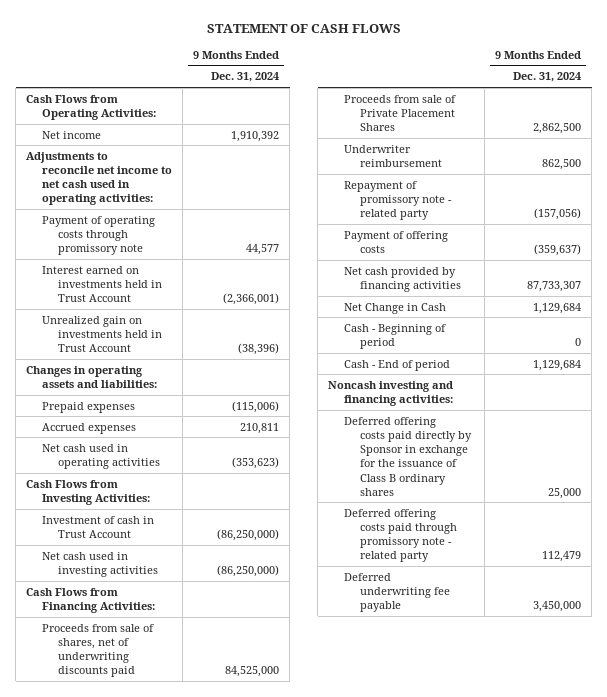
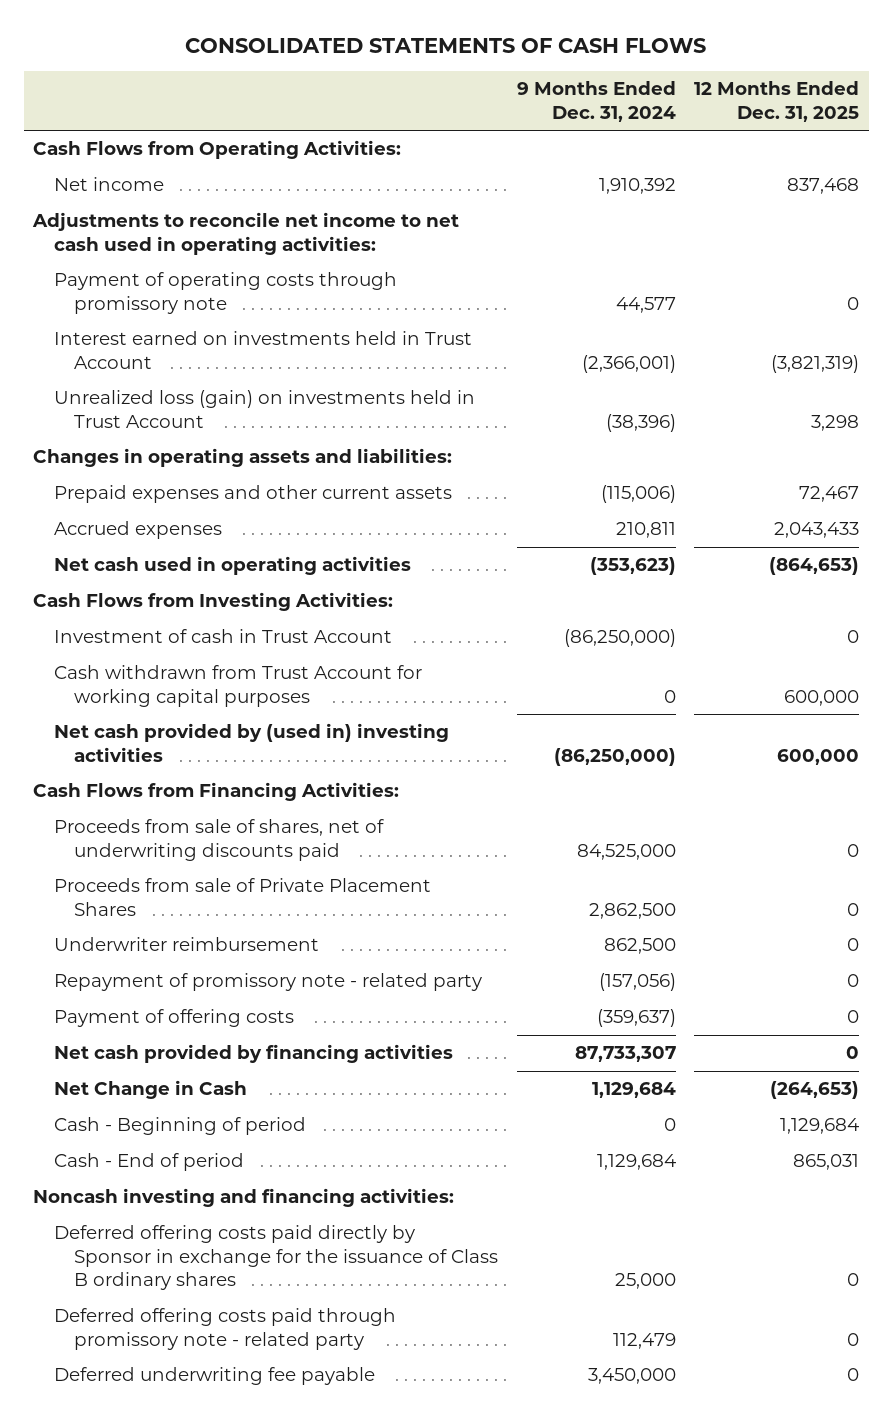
[206,24,401,34] STATEMENT OF CASH FLOWS -> [185,37,707,53] CONSOLIDATED STATEMENTS OF CASH FLOWS
none -> [694,81,860,122] 12 Months Ended Dec. 31, 2025
[42,315,162,353] Unrealized gain on investments held in Trust Account -> [53,390,475,428] Unrealized loss (gain) on investments held in Trust Account
[42,401,136,413] Prepaid expenses -> [53,485,452,504] Prepaid expenses and other current assets
none -> [53,665,422,707] Cash withdrawn from Trust Account for working capital purposes
[42,551,158,577] Net cash used in investing activities -> [53,723,449,762] Net cash provided by (used in) investing activities

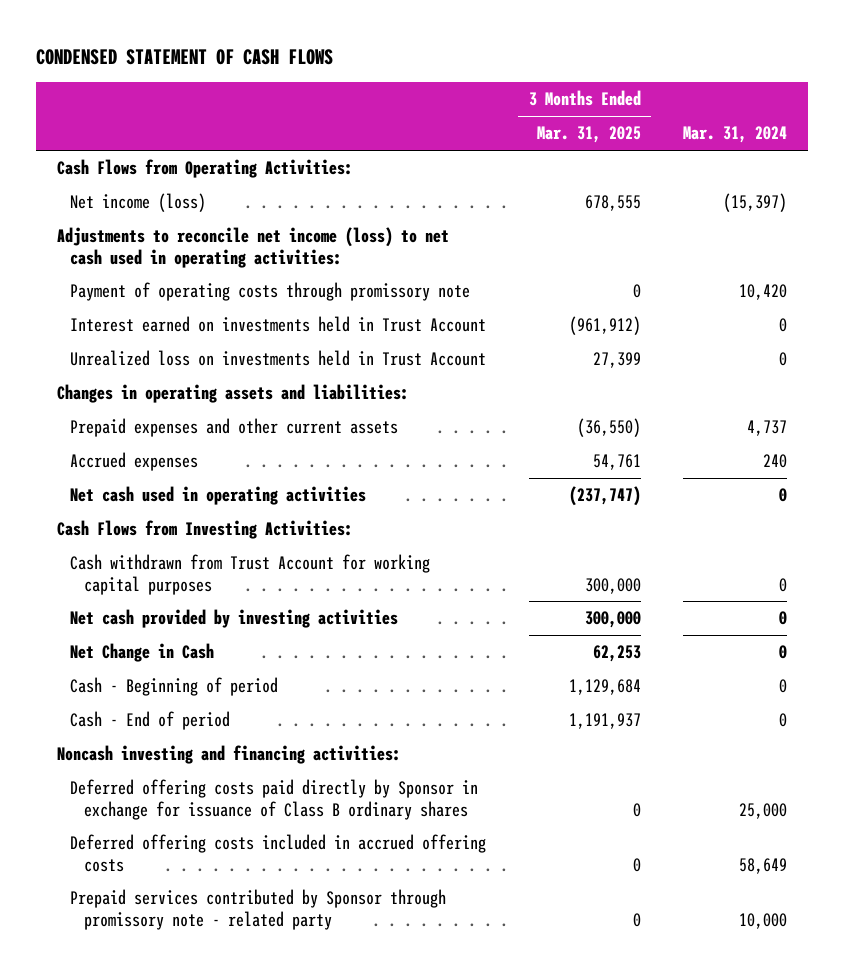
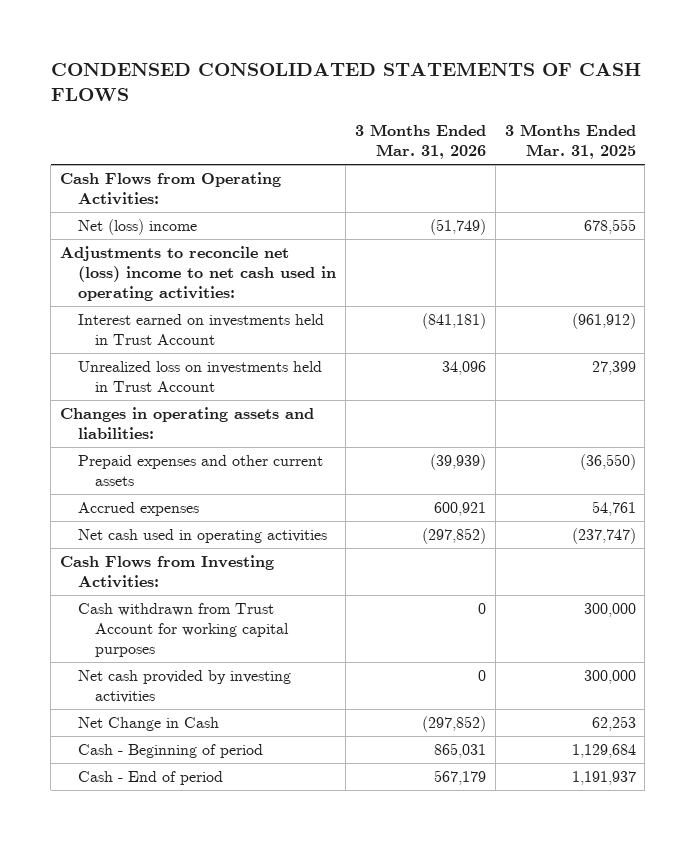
[35,48,333,65] CONDENSED STATEMENT OF CASH FLOWS -> [50,61,641,102] CONDENSED CONSOLIDATED STATEMENTS OF CASH FLOWS
[683,126,788,144] Mar. 31, 2024 -> none
none -> [354,124,486,160] 3 Months Ended Mar. 31, 2026
[70,282,471,302] Payment of operating costs through promissory note -> none
[70,193,207,213] Net income (loss) -> [77,219,197,236] Net (loss) income
[57,227,450,268] Adjustments to reconcile net income (loss) to net cash used in operating activities: -> [60,246,336,302] Adjustments to reconcile net (loss) income to net cash used in operating activities:
[57,745,402,765] Noncash investing and financing activities: -> none
[70,779,479,820] Deferred offering costs paid directly by Sponsor in exchange for issuance of Class B ordinary shares -> none
[70,834,487,872] Deferred offering costs included in accrued offering costs -> none
[70,889,447,930] Prepaid services contributed by Sponsor through promissory note - related party -> none

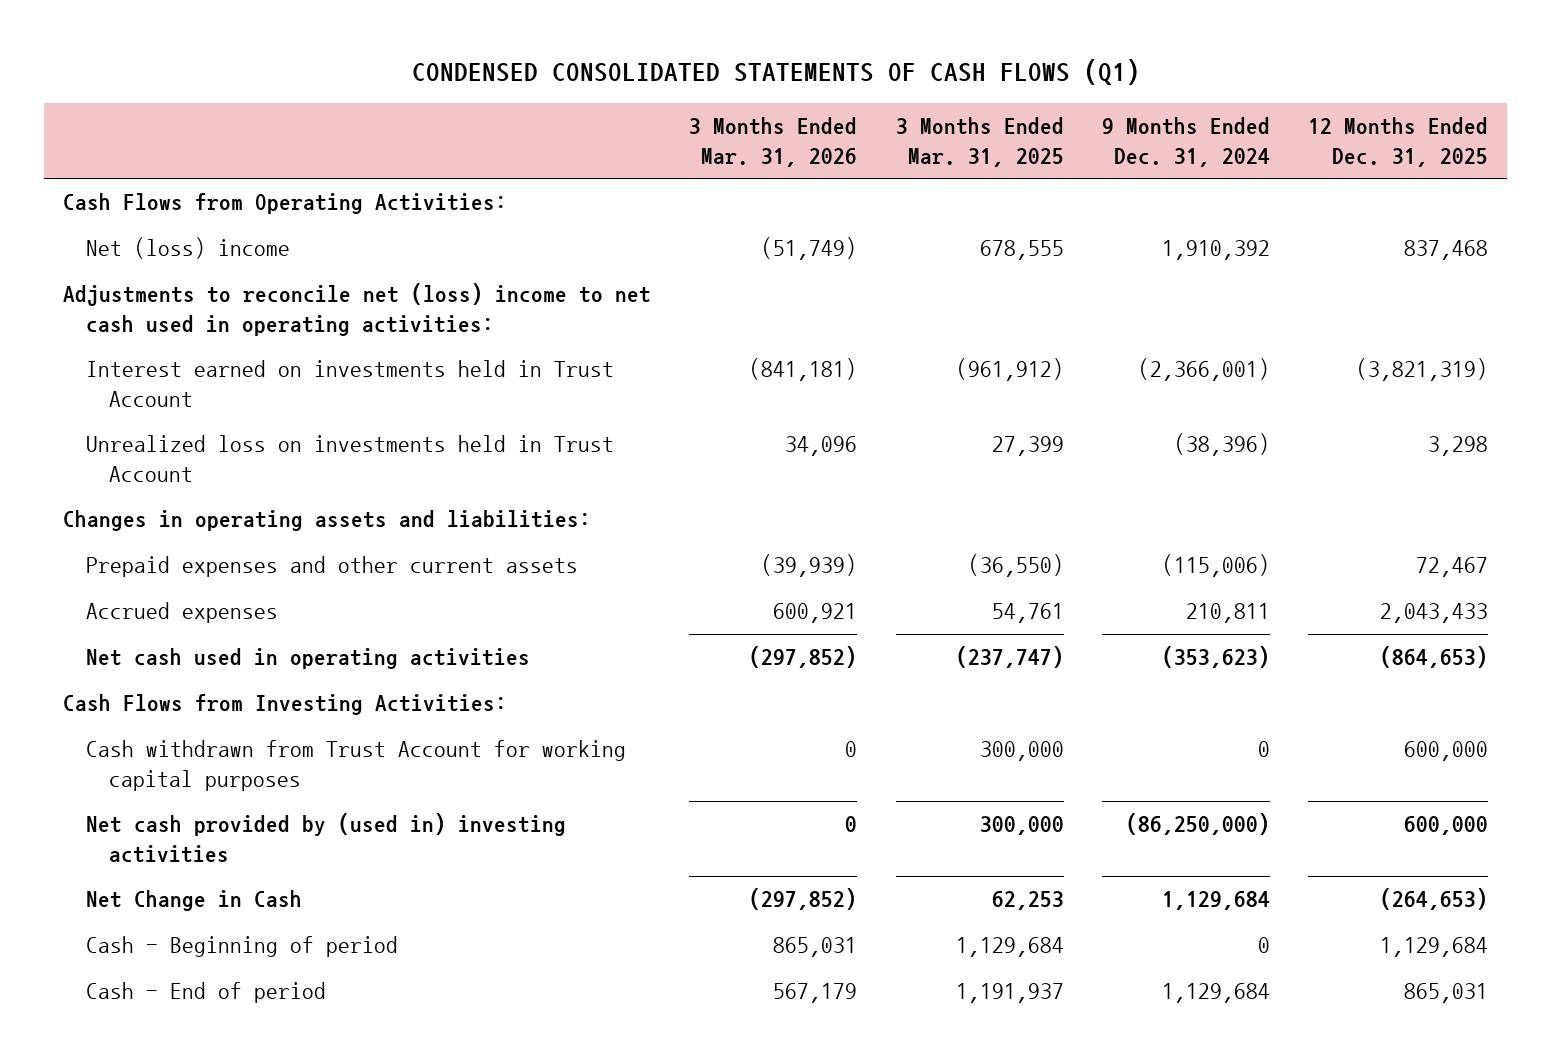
[50,61,641,102] CONDENSED CONSOLIDATED STATEMENTS OF CASH FLOWS -> [411,58,1140,85] CONDENSED CONSOLIDATED STATEMENTS OF CASH FLOWS (Q1)
none -> [1102,117,1271,167] 9 Months Ended Dec. 31, 2024
none -> [1308,117,1489,167] 12 Months Ended Dec. 31, 2025
[77,670,291,704] Net cash provided by investing activities -> [85,813,566,863] Net cash provided by (used in) investing activities

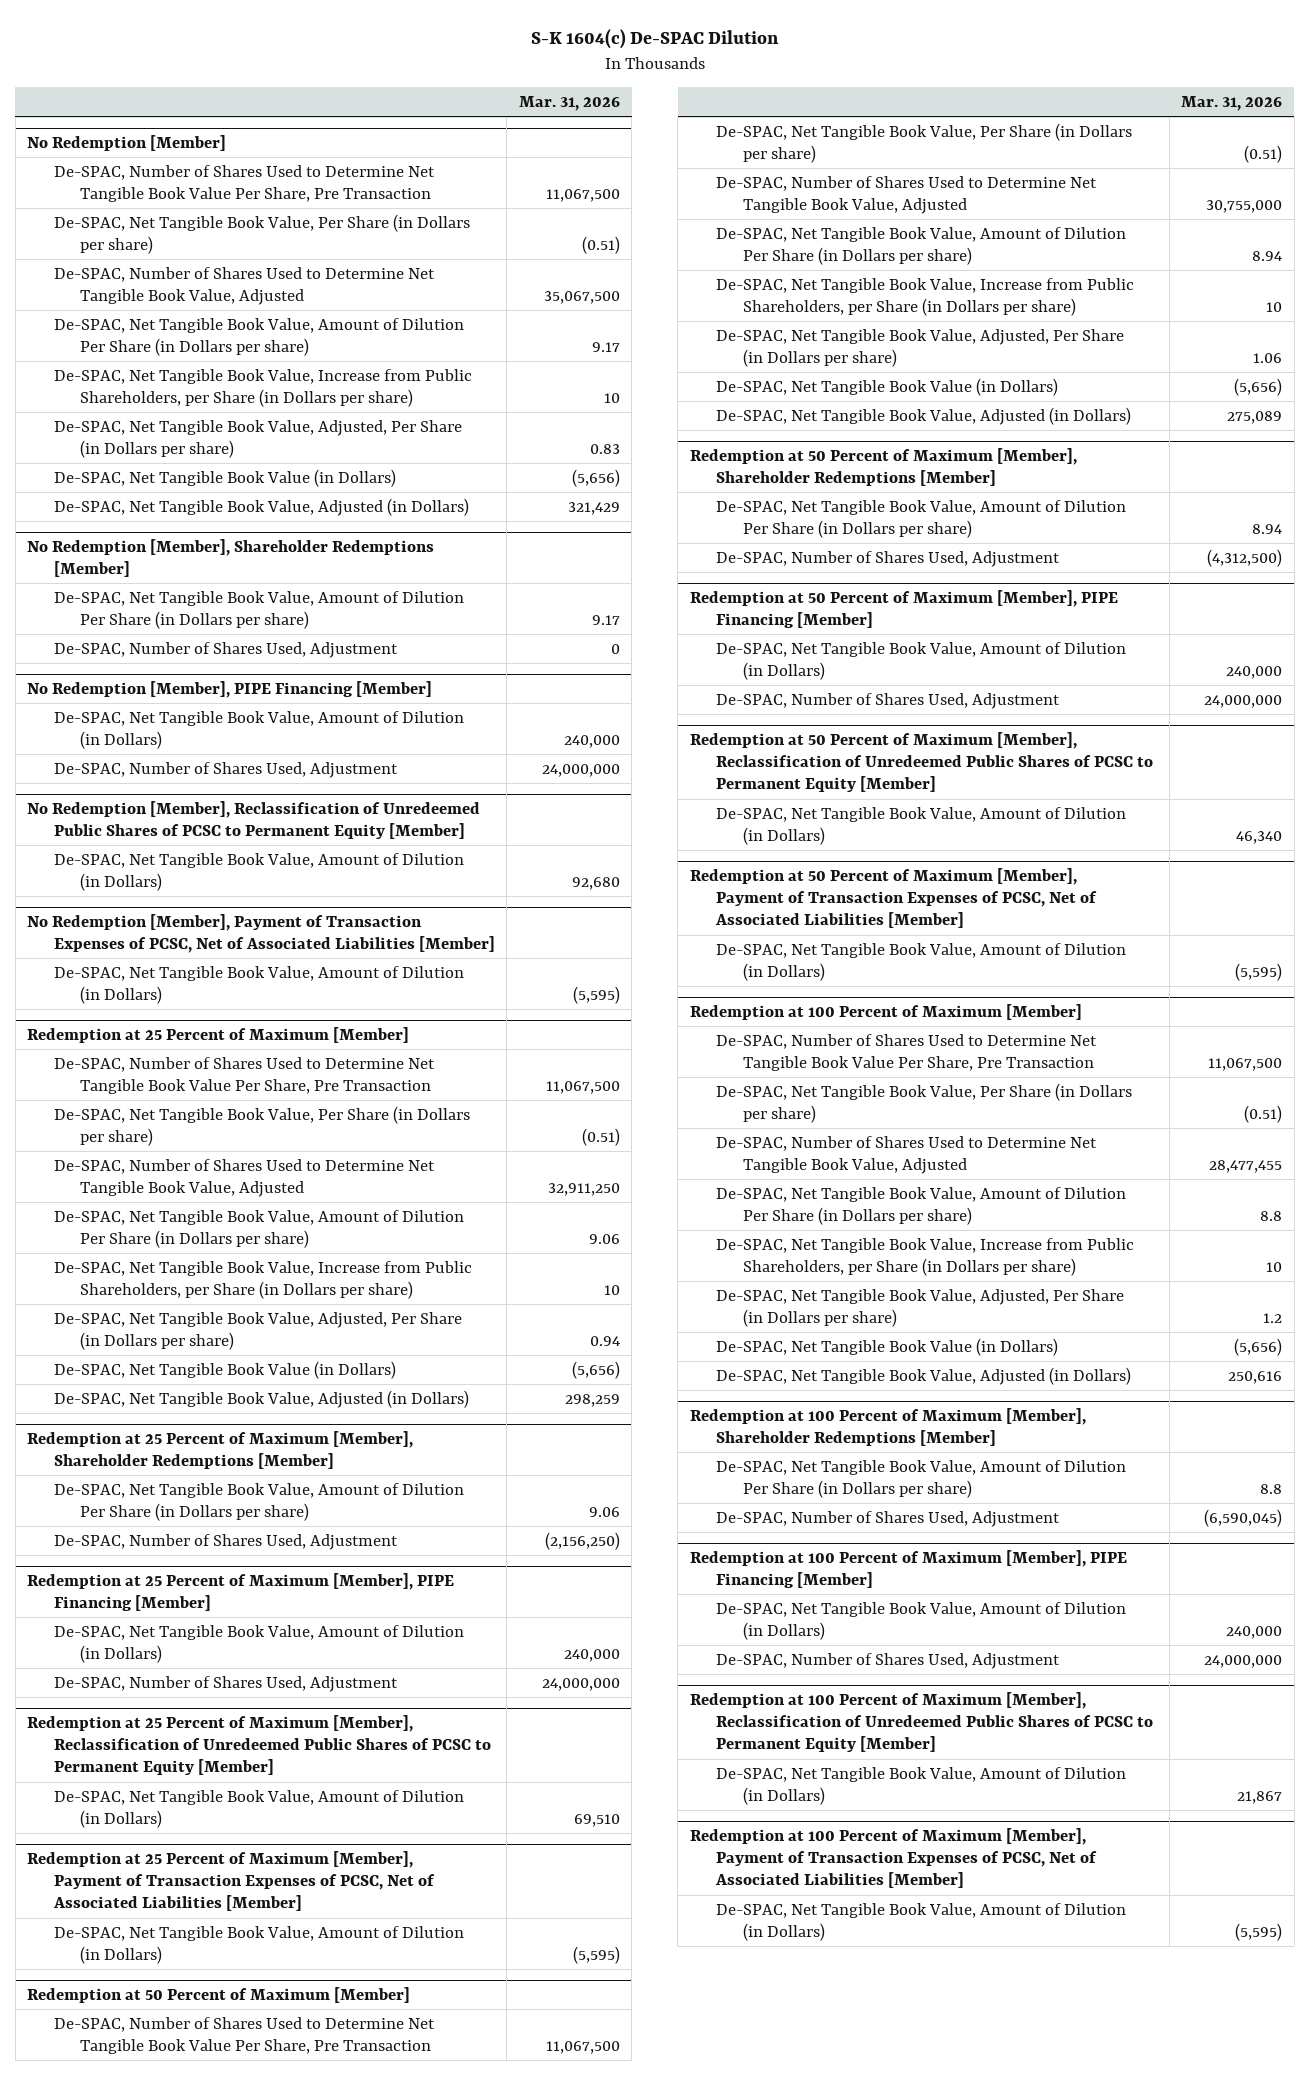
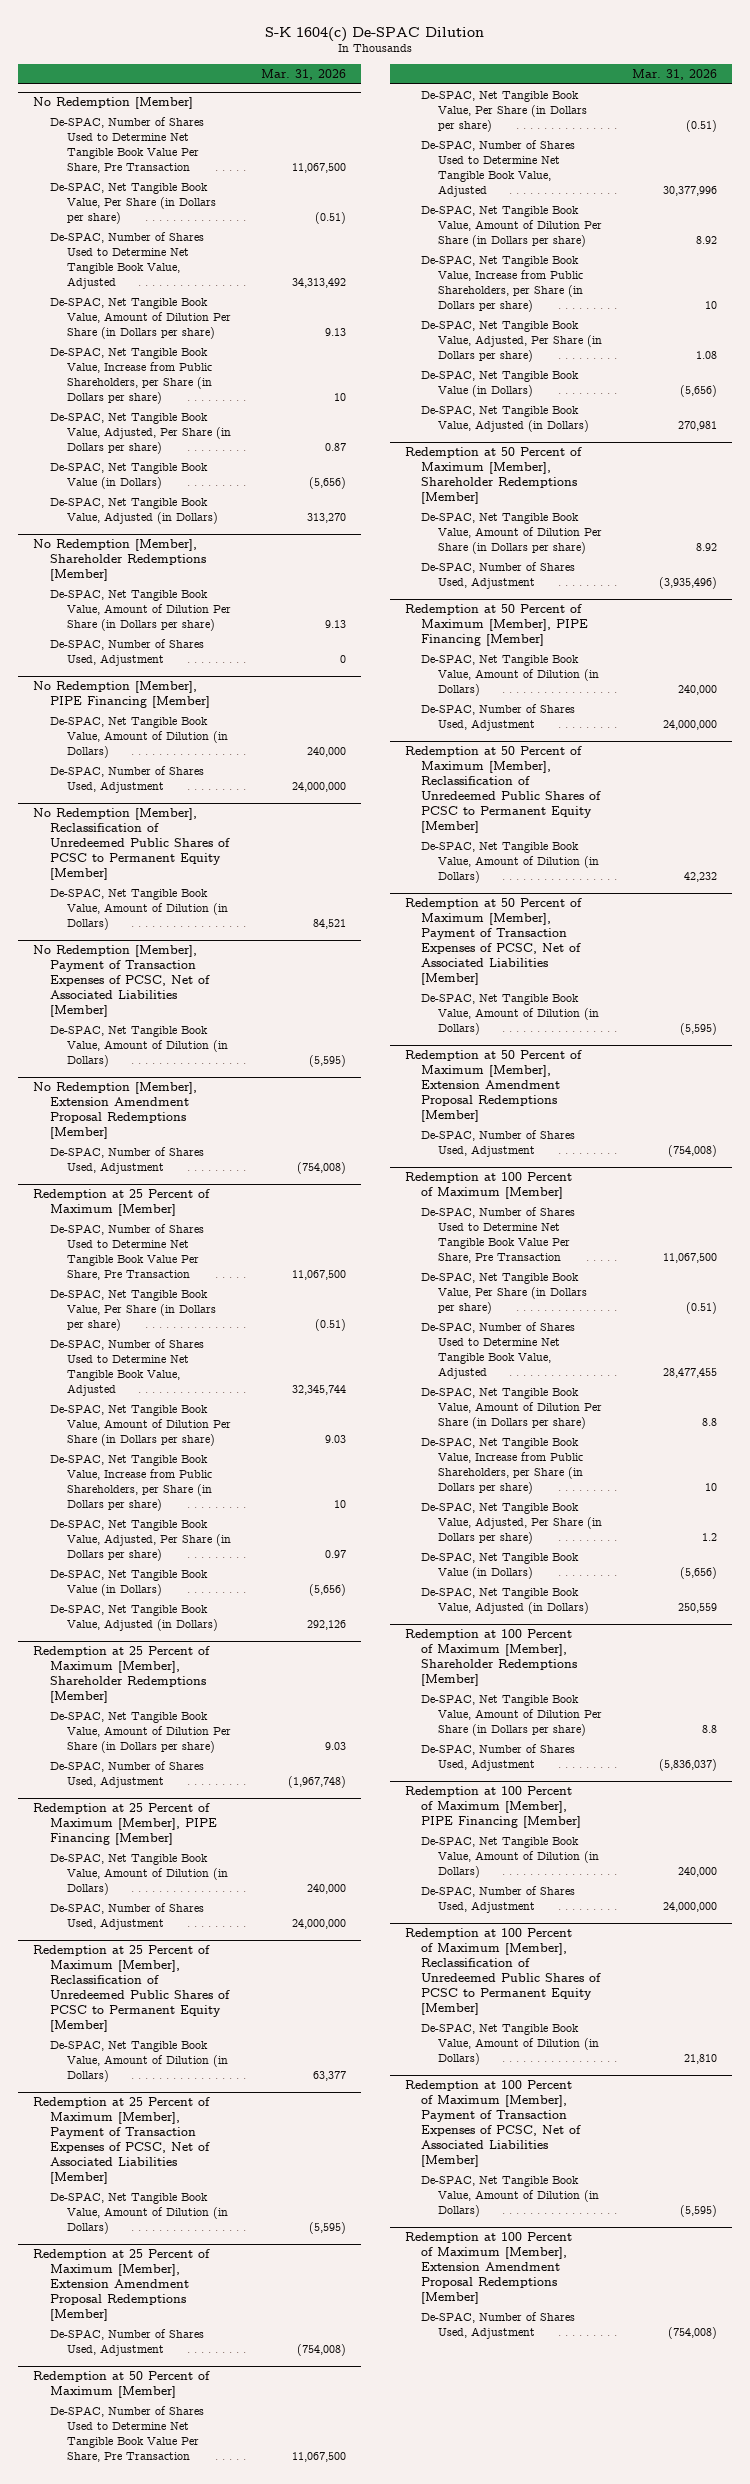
[543,291,620,305] 35,067,500 -> [291,277,346,288] 34,313,492
[591,342,620,353] 9.17 -> [324,327,346,336] 9.13
[589,444,620,455] 0.83 -> [324,442,346,451] 0.87
[567,501,620,515] 321,429 -> [306,512,346,523] 313,270
[591,615,620,626] 9.17 -> [324,619,346,628] 9.13
[571,877,620,891] 92,680 -> [312,918,346,929] 84,521
none -> [33,1082,198,1140] No Redemption [Member], Extension Amendment Proposal Redemptions [Member]
none -> [49,1146,204,1174] De-SPAC, Number of Shares Used, Adjustment
[547,1183,620,1197] 32,911,250 -> [291,1384,346,1395] 32,345,744
[588,1234,620,1245] 9.06 -> [324,1434,346,1443] 9.03
[589,1336,620,1347] 0.94 -> [324,1549,346,1558] 0.97
[564,1393,620,1407] 298,259 -> [306,1619,346,1630] 292,126
[588,1507,620,1518] 9.06 -> [324,1741,346,1750] 9.03
[544,1531,620,1550] (2,156,250) -> [287,1775,346,1788] (1,967,748)
[573,1814,620,1828] 69,510 -> [312,2070,346,2081] 63,377
none -> [33,2249,211,2322] Redemption at 25 Percent of Maximum [Member], Extension Amendment Proposal Redemptions [Member]
none -> [49,2328,204,2356] De-SPAC, Number of Shares Used, Adjustment
[1206,200,1283,214] 30,755,000 -> [662,185,717,196] 30,377,996
[1252,251,1283,262] 8.94 -> [695,235,717,244] 8.92
[1253,353,1283,364] 1.06 -> [695,350,717,359] 1.08
[1227,410,1283,424] 275,089 -> [677,420,717,431] 270,981
[1252,524,1283,535] 8.94 -> [695,542,717,551] 8.92
[1207,548,1283,567] (4,312,500) -> [658,576,717,589] (3,935,496)
[1236,831,1283,845] 46,340 -> [683,871,717,882] 42,232
none -> [404,1050,582,1123] Redemption at 50 Percent of Maximum [Member], Extension Amendment Proposal Redemptions [Member]
none -> [421,1129,576,1157] De-SPAC, Number of Shares Used, Adjustment
[1228,1370,1283,1384] 250,616 -> [677,1602,717,1613] 250,559
[1204,1508,1283,1527] (6,590,045) -> [658,1758,717,1771] (5,836,037)
[1237,1791,1283,1805] 21,867 -> [683,2053,717,2064] 21,810
none -> [404,2232,572,2305] Redemption at 100 Percent of Maximum [Member], Extension Amendment Proposal Redemptions [Member]
none -> [421,2311,576,2339] De-SPAC, Number of Shares Used, Adjustment

